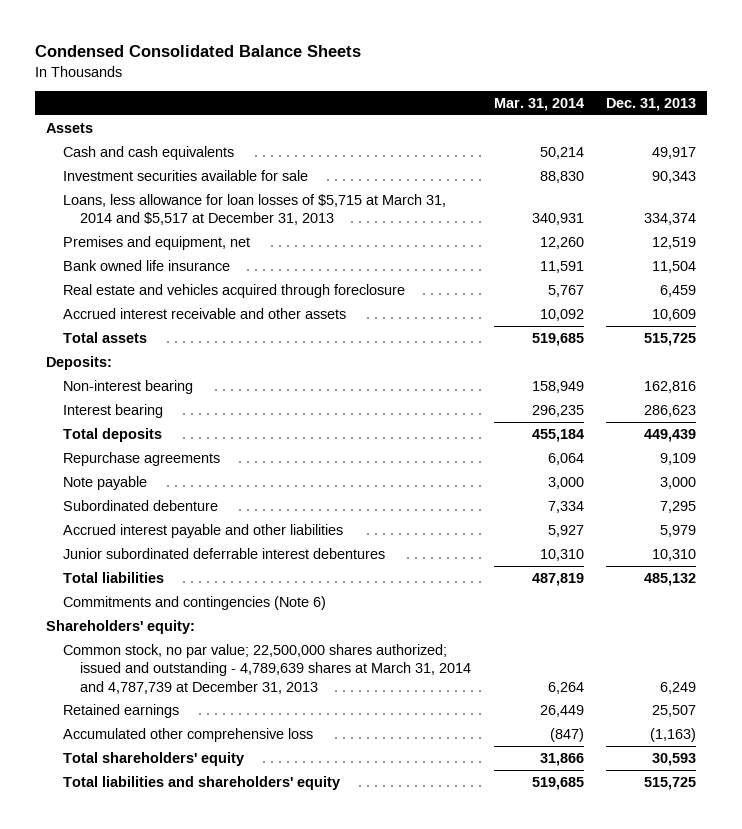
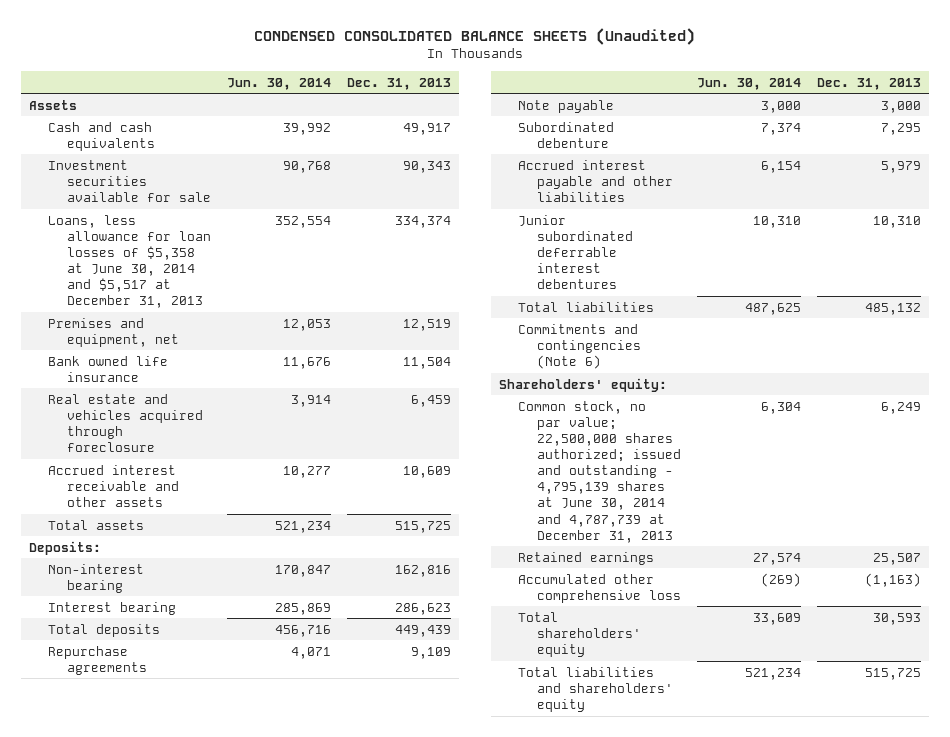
[34,45,361,58] Condensed Consolidated Balance Sheets -> [254,27,696,45] CONDENSED CONSOLIDATED BALANCE SHEETS (Unaudited)
[493,97,584,111] Mar. 31, 2014 -> none
none -> [226,77,331,90] Jun. 30, 2014
[63,193,447,226] Loans, less allowance for loan losses of $5,715 at March 31, 2014 and $5,517 at December 31, 2013 -> [47,214,211,309] Loans, less allowance for loan losses of $5,358 at June 30, 2014 and $5,517 at December 31, 2013
[63,643,471,694] Common stock, no par value; 22,500,000 shares authorized; issued and outstanding - 4,789,639 shares at March 31, 2014 and 4,787,739 at December 31, 2013 -> [518,400,682,543] Common stock, no par value; 22,500,000 shares authorized; issued and outstanding - 4,795,139 shares at June 30, 2014 and 4,787,739 at December 31, 2013

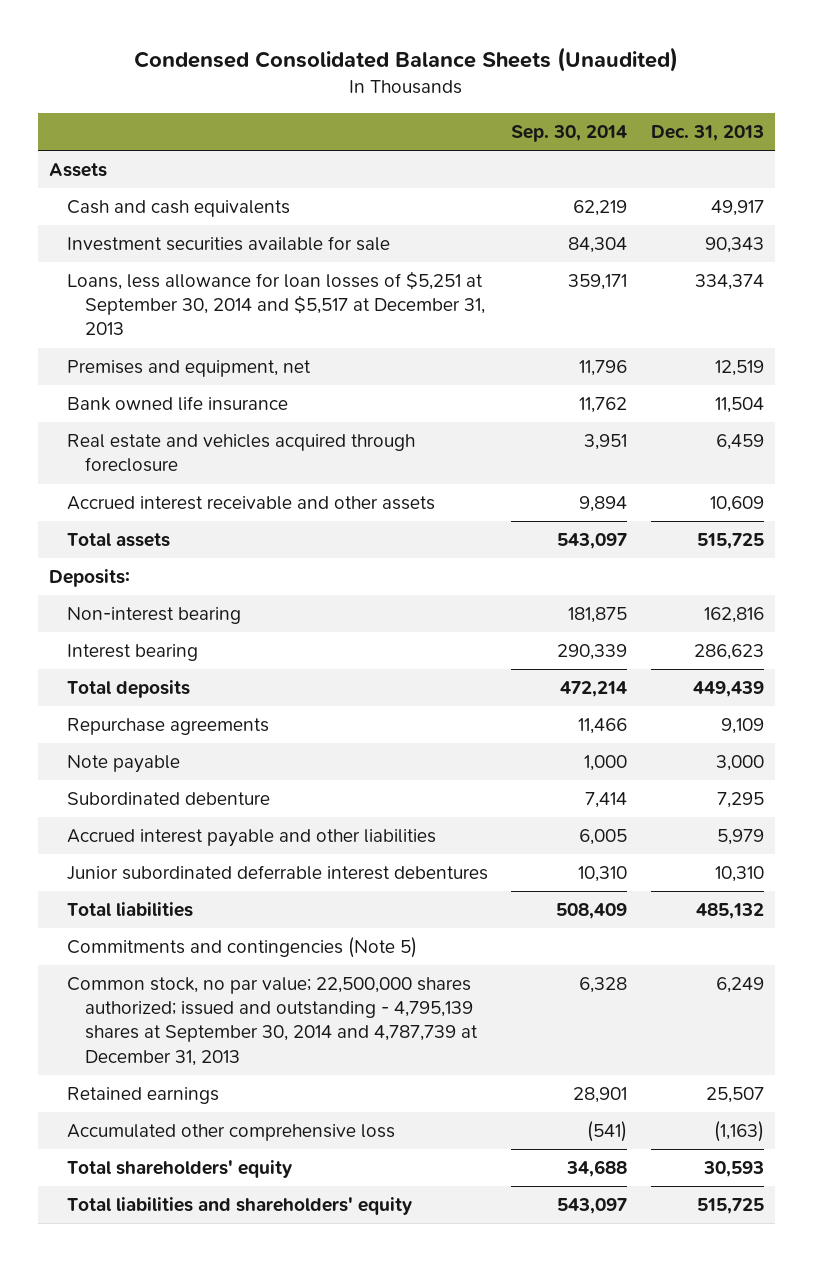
[254,27,696,45] CONDENSED CONSOLIDATED BALANCE SHEETS (Unaudited) -> [134,47,679,73] Condensed Consolidated Balance Sheets (Unaudited)
[226,77,331,90] Jun. 30, 2014 -> none
none -> [511,124,628,142] Sep. 30, 2014
[47,214,211,309] Loans, less allowance for loan losses of $5,358 at June 30, 2014 and $5,517 at December 31, 2013 -> [67,271,486,336] Loans, less allowance for loan losses of $5,251 at September 30, 2014 and $5,517 at December 31, 2013
[499,377,668,392] Shareholders' equity: -> none
[518,323,642,369] Commitments and contingencies (Note 6) -> [67,937,418,959] Commitments and contingencies (Note 5)
[518,400,682,543] Common stock, no par value; 22,500,000 shares authorized; issued and outstanding - 4,795,139 shares at June 30, 2014 and 4,787,739 at December 31, 2013 -> [67,977,479,1066] Common stock, no par value; 22,500,000 shares authorized; issued and outstanding - 4,795,139 shares at September 30, 2014 and 4,787,739 at December 31, 2013

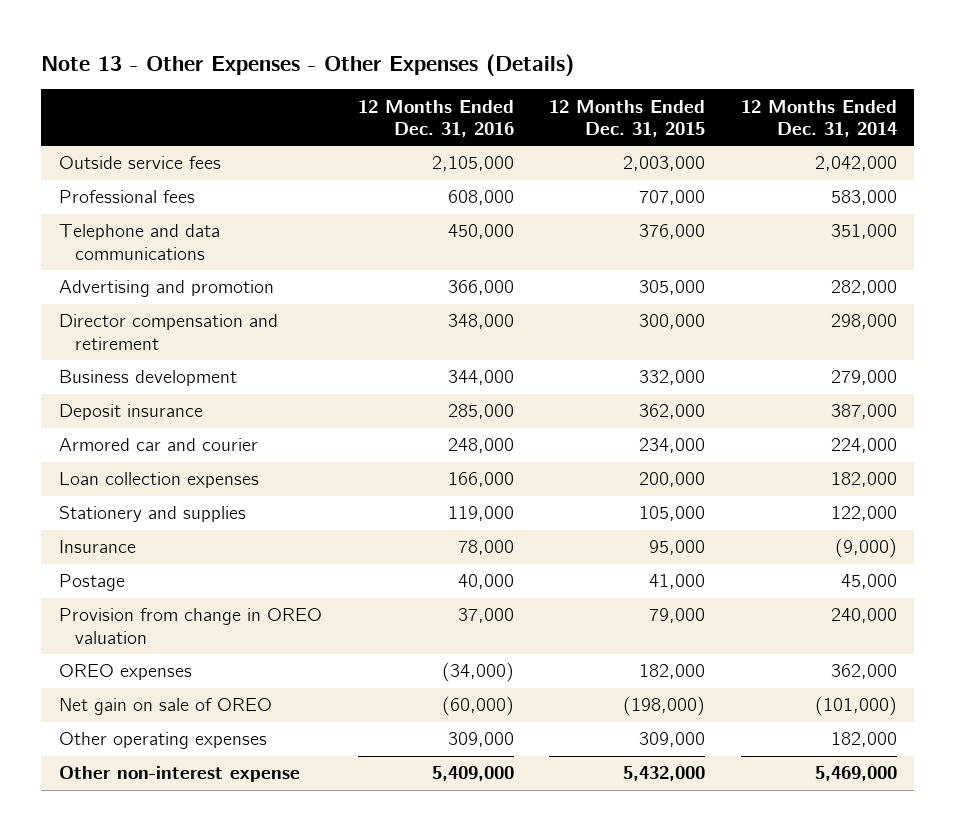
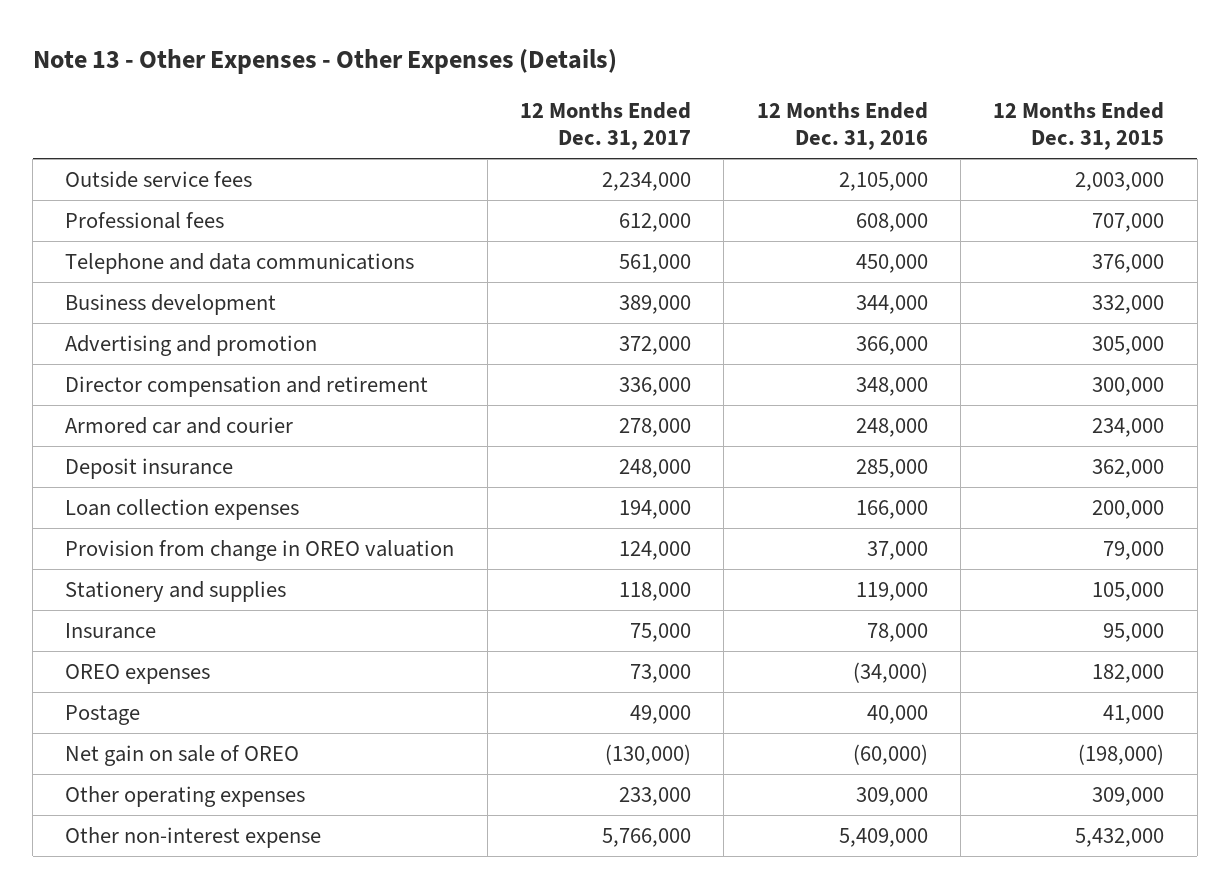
[740,99,897,137] 12 Months Ended Dec. 31, 2014 -> none
none -> [520,101,692,151] 12 Months Ended Dec. 31, 2017
[59,370,238,387] Business development -> [65,293,277,315] Business development
[59,404,204,421] Deposit insurance -> [65,457,234,479] Deposit insurance
[59,608,323,644] Provision from change in OREO valuation -> [65,539,455,561] Provision from change in OREO valuation
[59,574,126,592] Postage -> [65,704,141,725] Postage

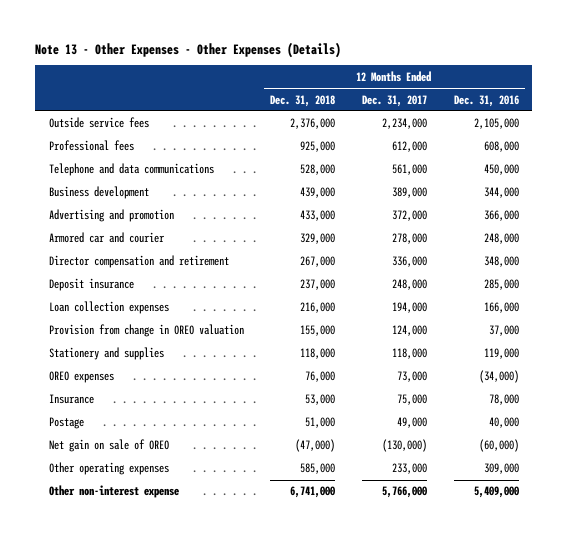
[993,101,1165,151] 12 Months Ended Dec. 31, 2015 -> none
none -> [270,94,336,107] Dec. 31, 2018
[65,375,429,397] Director compensation and retirement -> [48,255,229,269] Director compensation and retirement
[65,622,157,639] Insurance -> [48,394,94,405] Insurance

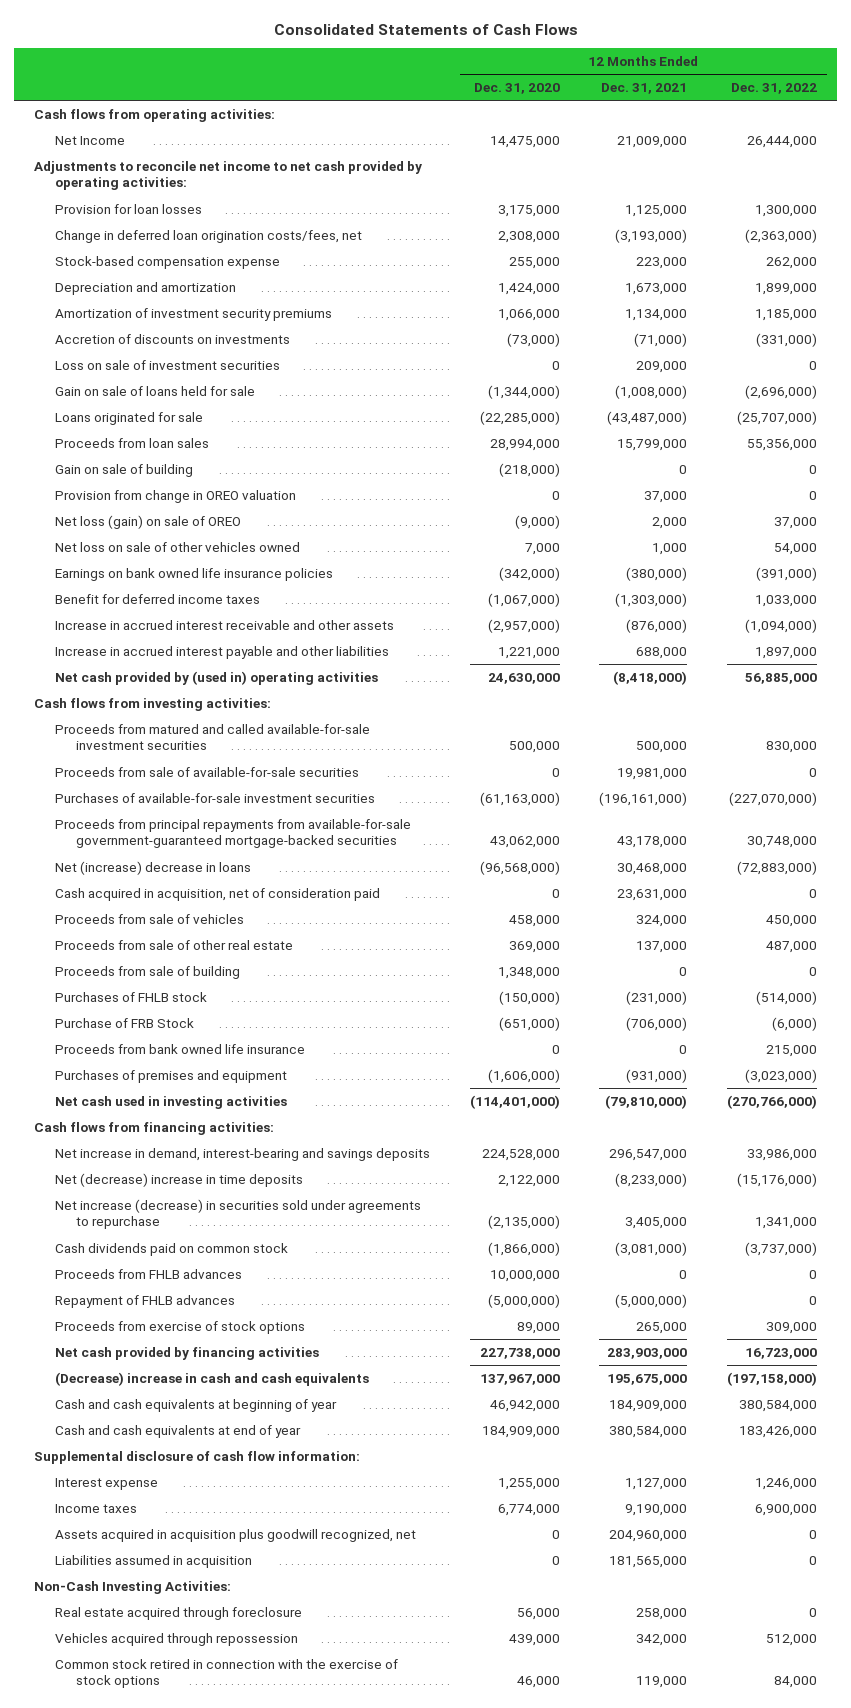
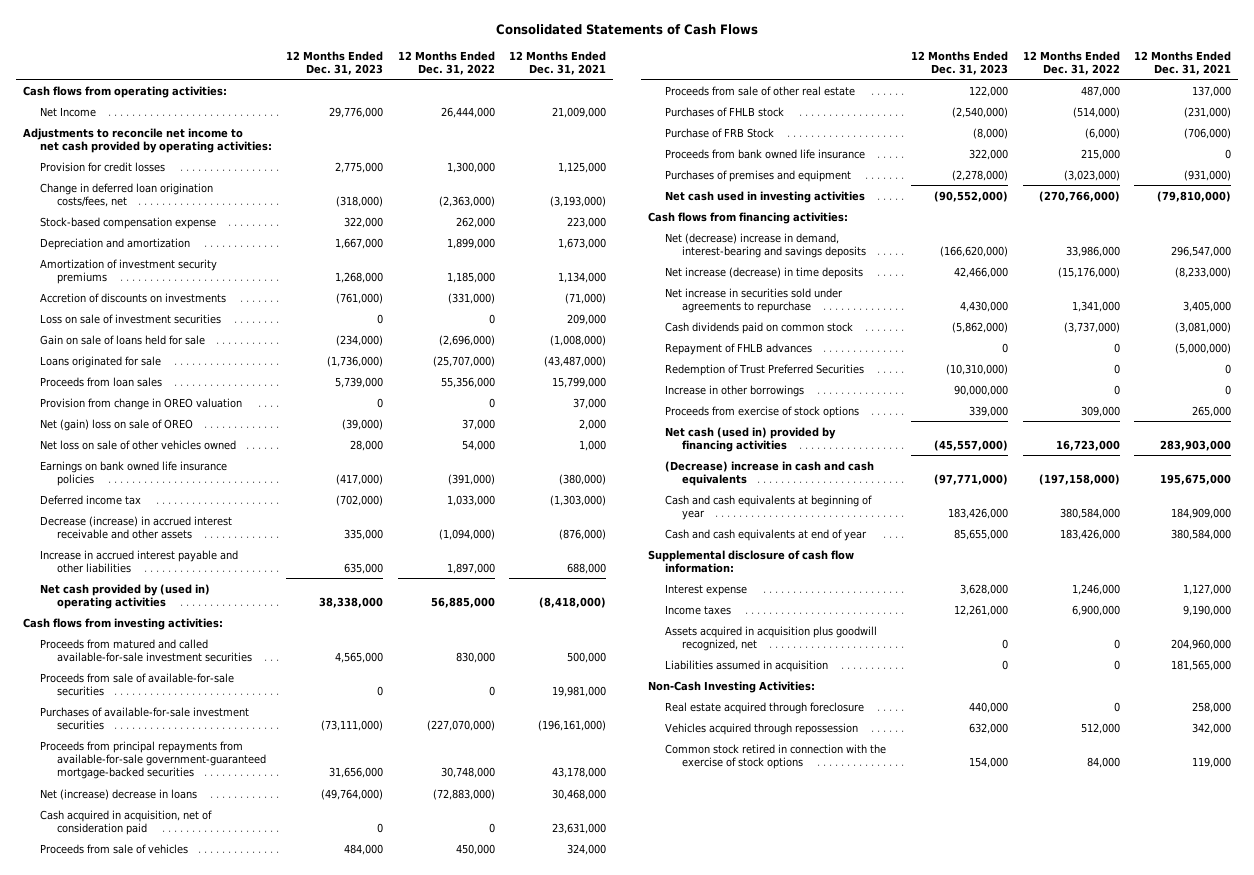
[473,82,560,94] Dec. 31, 2020 -> none
none -> [286,50,384,75] 12 Months Ended Dec. 31, 2023
[55,203,203,214] Provision for loan losses -> [40,161,166,172] Provision for credit losses
[55,463,194,477] Gain on sale of building -> none
[55,514,242,529] Net loss (gain) on sale of OREO -> [40,418,194,431] Net (gain) loss on sale of OREO
[55,593,261,604] Benefit for deferred income taxes -> [40,494,142,505] Deferred income tax
[55,619,395,630] Increase in accrued interest receivable and other assets -> [40,515,233,539] Decrease (increase) in accrued interest receivable and other assets
[55,965,241,979] Proceeds from sale of building -> none
[55,1147,431,1161] Net increase in demand, interest-bearing and savings deposits -> [664,232,866,258] Net (decrease) increase in demand, interest-bearing and savings deposits
[55,1172,304,1187] Net (decrease) increase in time deposits -> [664,266,863,279] Net increase (decrease) in time deposits
[55,1198,422,1230] Net increase (decrease) in securities sold under agreements to repurchase -> [664,287,843,313] Net increase in securities sold under agreements to repurchase
[55,1268,243,1279] Proceeds from FHLB advances -> none
none -> [664,363,864,376] Redemption of Trust Preferred Securities
none -> [664,384,804,397] Increase in other borrowings
[55,1346,320,1360] Net cash provided by financing activities -> [664,426,836,452] Net cash (used in) provided by financing activities

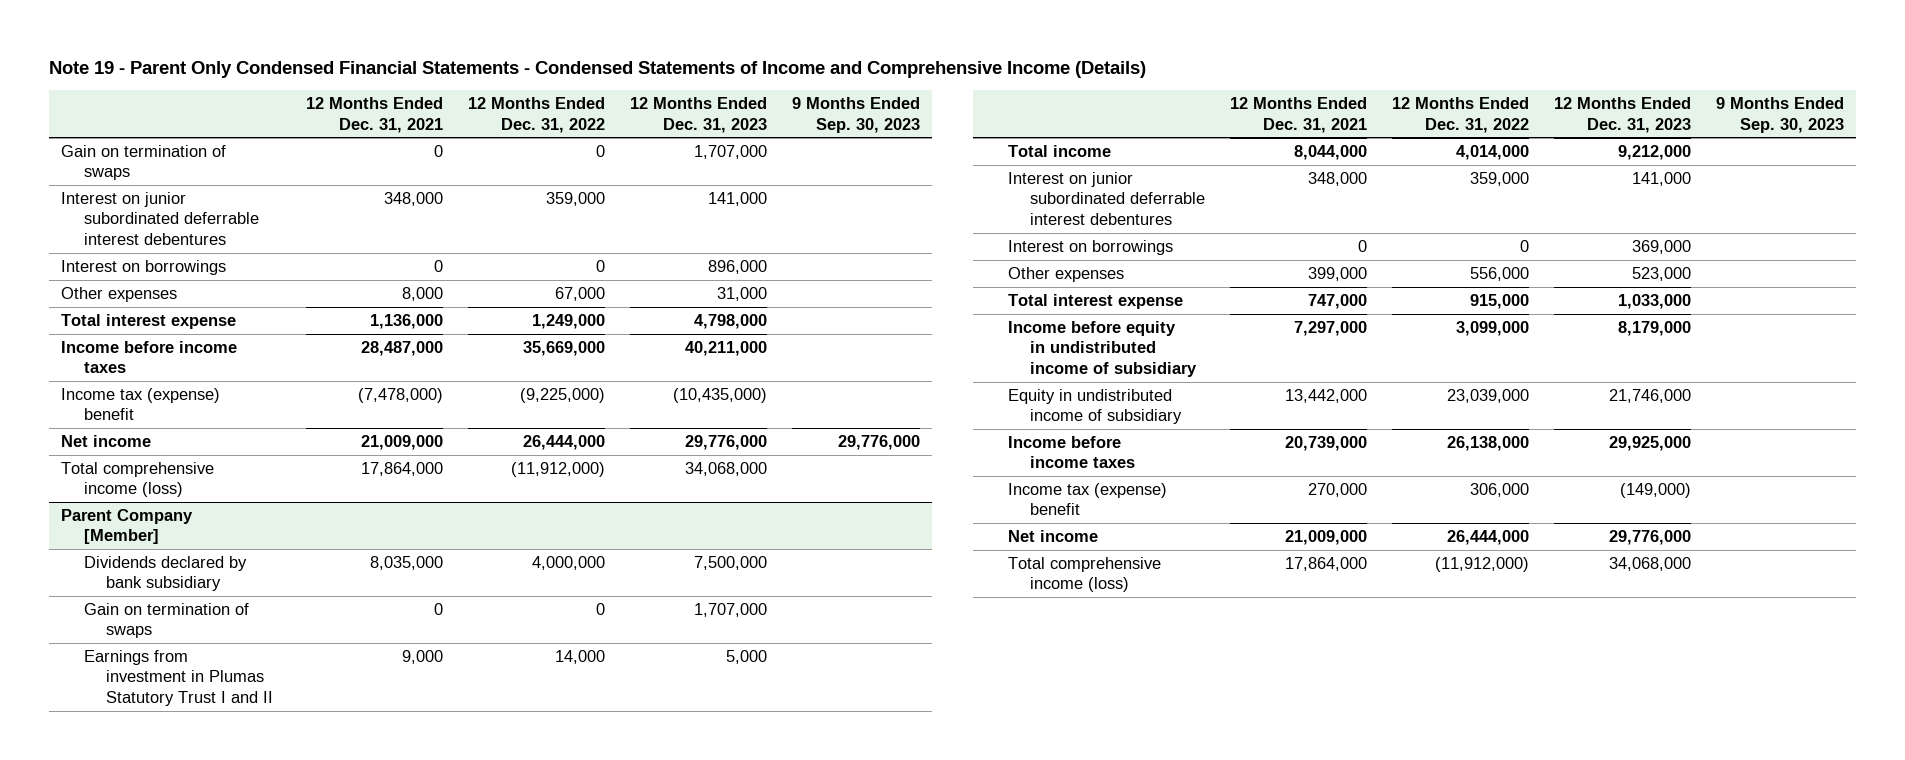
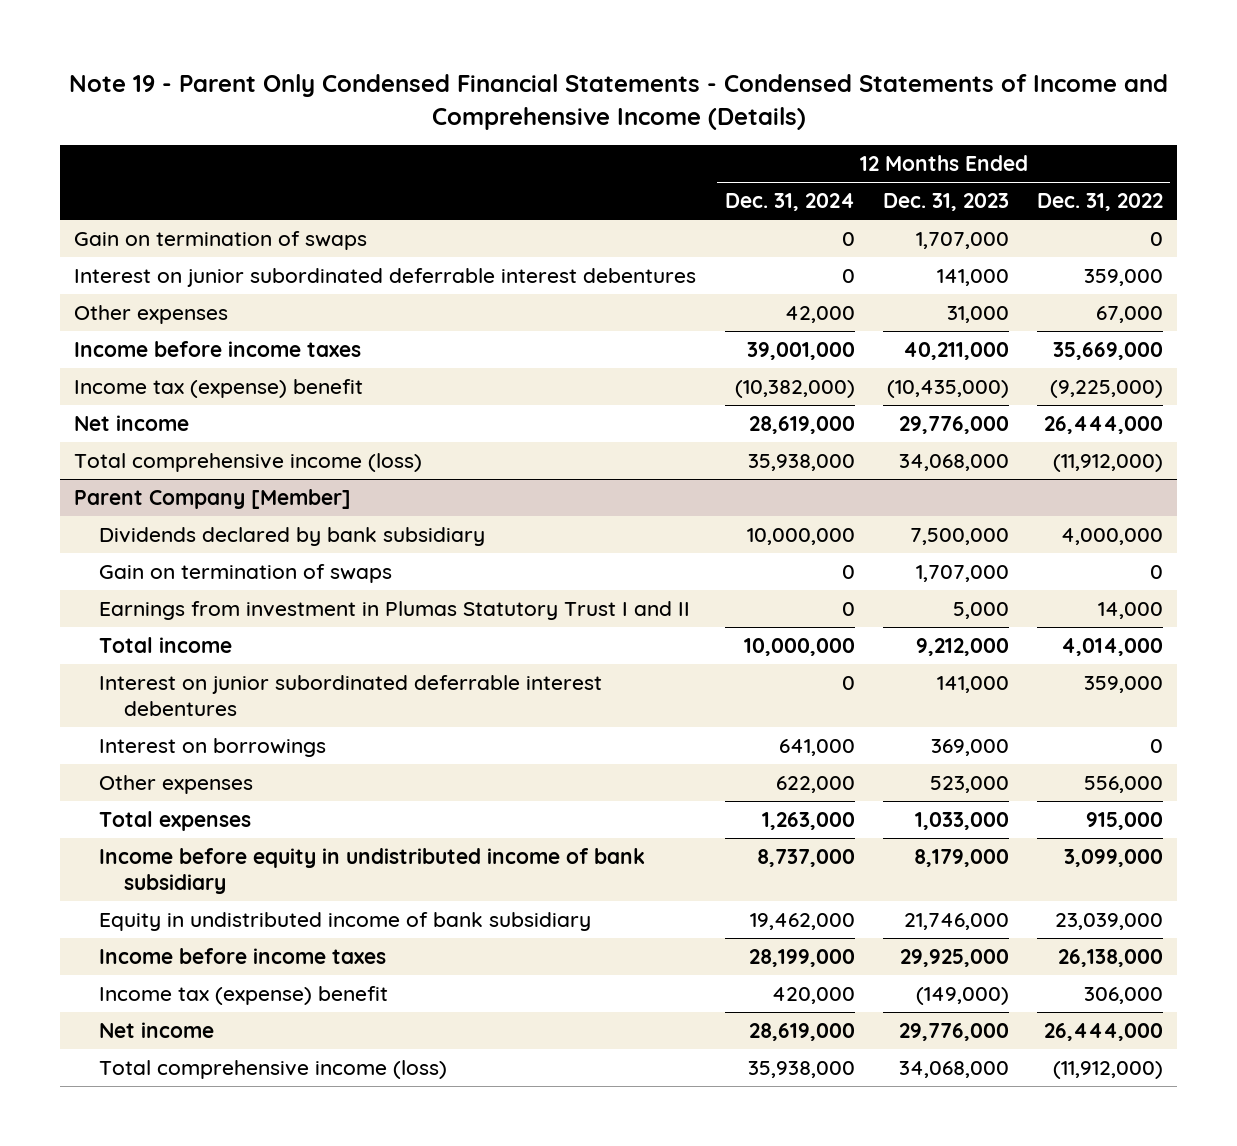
[305,97,443,133] 12 Months Ended Dec. 31, 2021 -> none
[791,97,920,133] 9 Months Ended Sep. 30, 2023 -> none
none -> [724,193,855,212] Dec. 31, 2024
[61,260,227,276] Interest on borrowings -> none
[61,314,237,330] Total interest expense -> none
[1007,294,1183,310] Total interest expense -> [99,810,252,831] Total expenses
[1007,321,1198,377] Income before equity in undistributed income of subsidiary -> [99,847,646,895] Income before equity in undistributed income of bank subsidiary
[1007,389,1183,425] Equity in undistributed income of subsidiary -> [99,911,592,931] Equity in undistributed income of bank subsidiary

